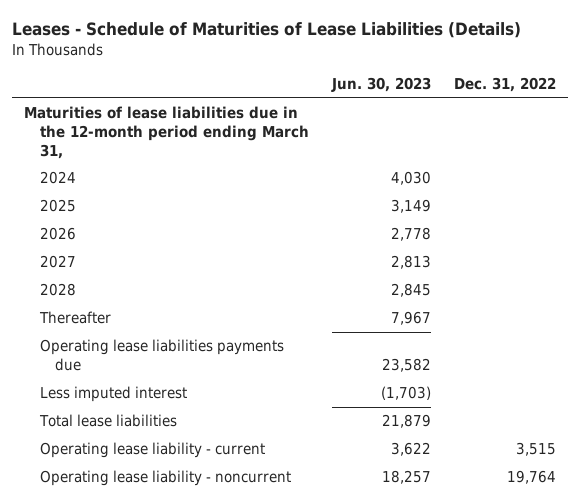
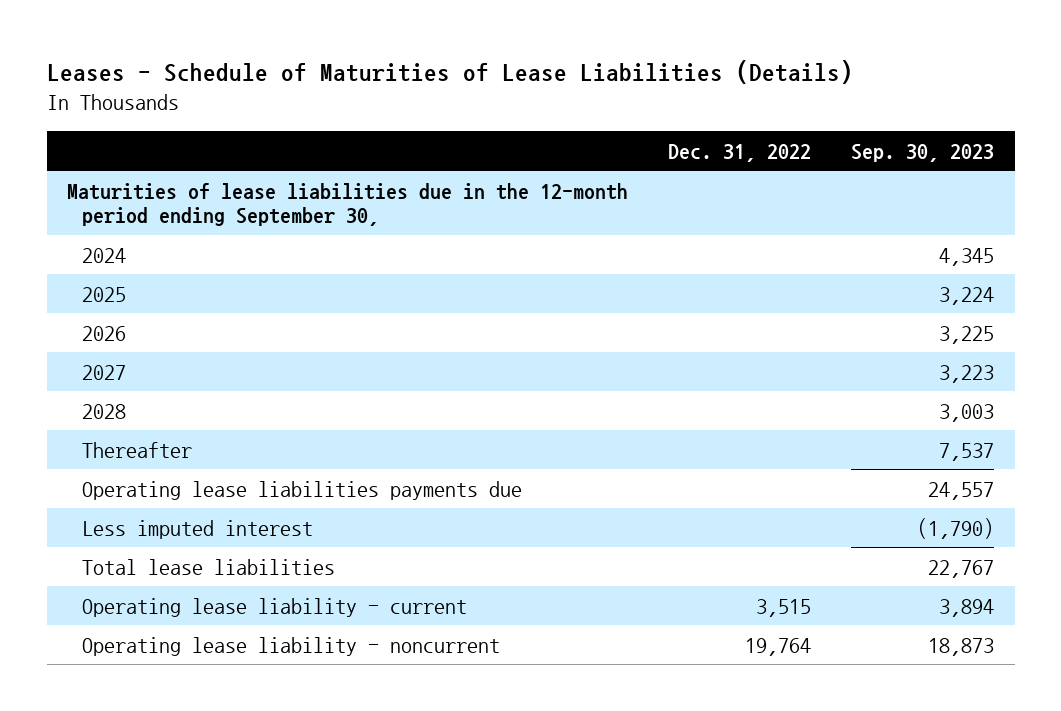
[330,77,431,93] Jun. 30, 2023 -> none
none -> [851,143,995,162] Sep. 30, 2023
[23,106,309,159] Maturities of lease liabilities due in the 12-month period ending March 31, -> [67,182,629,227] Maturities of lease liabilities due in the 12-month period ending September 30,

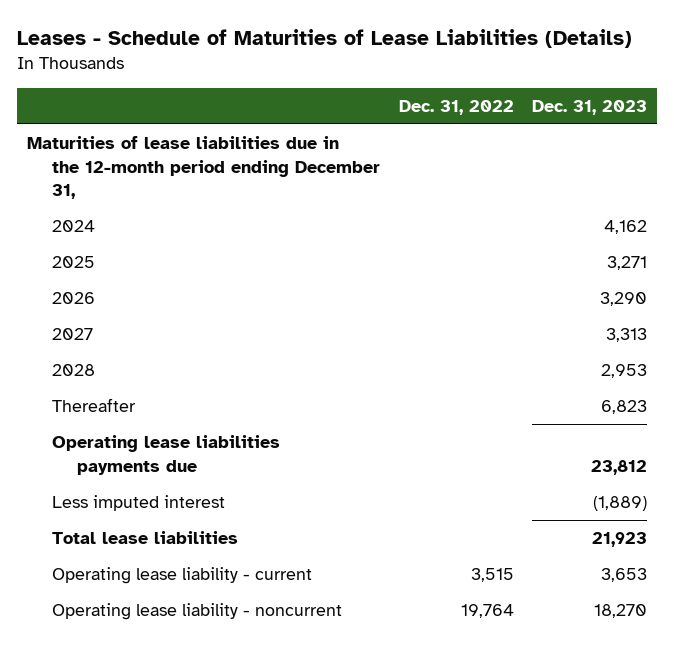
[851,143,995,162] Sep. 30, 2023 -> none
none -> [532,99,648,115] Dec. 31, 2023
[67,182,629,227] Maturities of lease liabilities due in the 12-month period ending September 30, -> [26,136,380,200] Maturities of lease liabilities due in the 12-month period ending December 31,

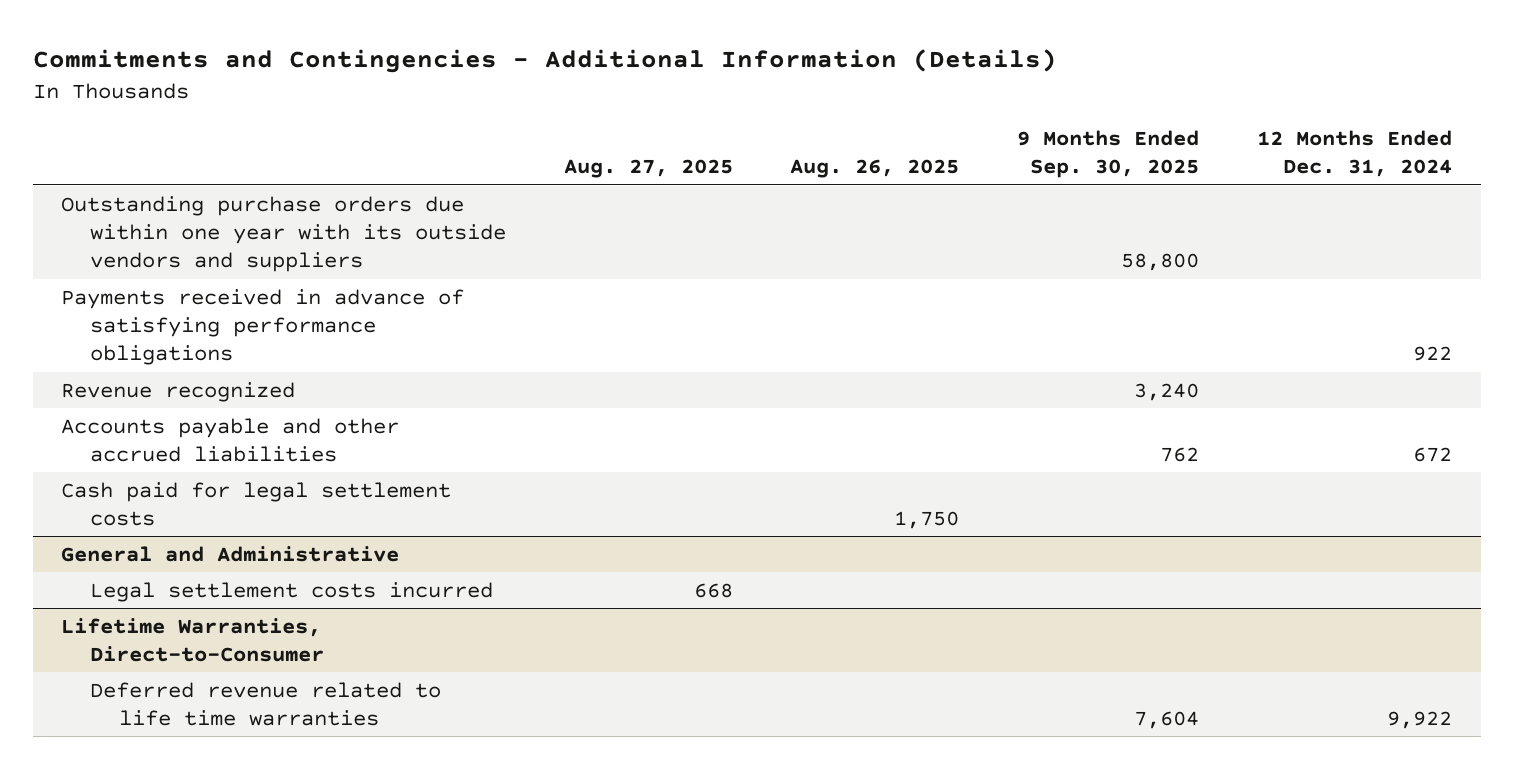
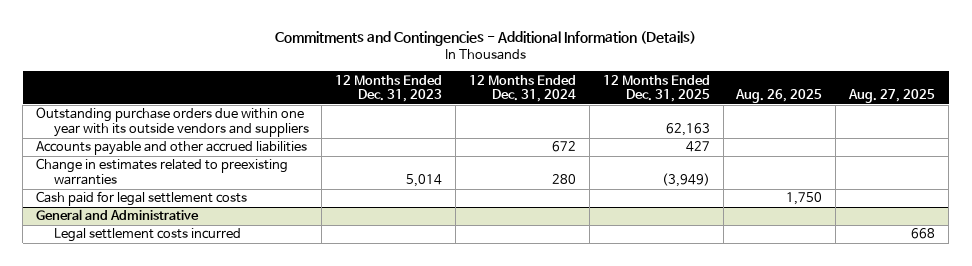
[1017,129,1200,179] 9 Months Ended Sep. 30, 2025 -> none
none -> [335,74,443,103] 12 Months Ended Dec. 31, 2023
none -> [602,74,710,103] 12 Months Ended Dec. 31, 2025
[61,288,465,366] Payments received in advance of satisfying performance obligations -> none
[61,381,296,402] Revenue recognized -> none
none -> [36,158,289,186] Change in estimates related to preexisting warranties
[61,617,325,662] Lifetime Warranties, Direct-to-Consumer -> none
[90,681,442,726] Deferred revenue related to life time warranties -> none

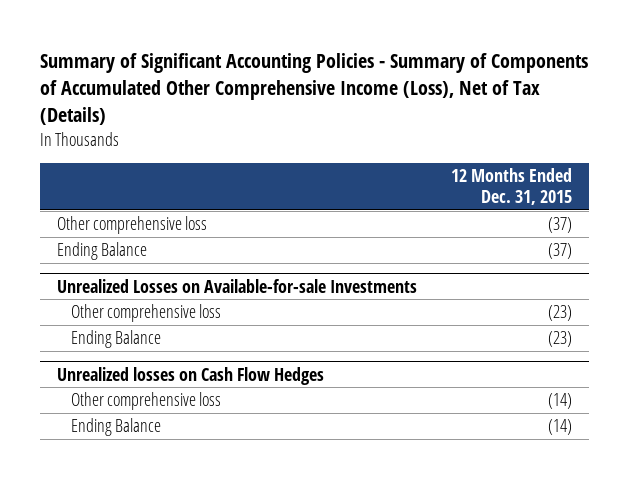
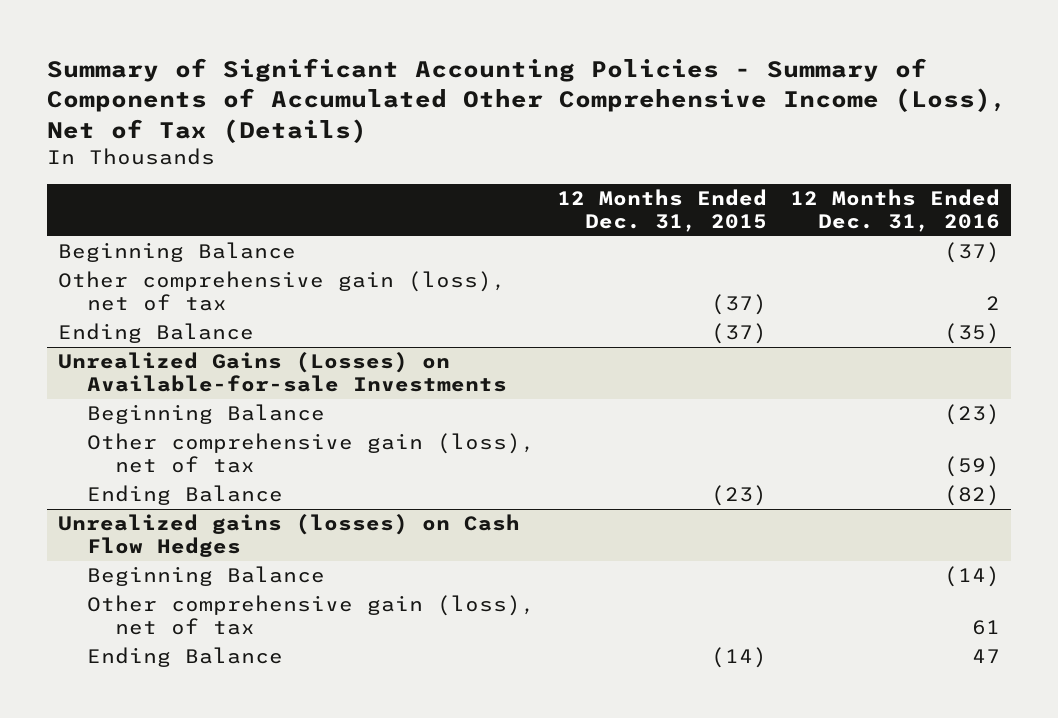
none -> [789,189,1000,232] 12 Months Ended Dec. 31, 2016
[57,216,208,235] Other comprehensive loss -> none
none -> [58,242,297,263] Beginning Balance
none -> [58,271,507,312] Other comprehensive gain (loss), net of tax
[71,304,222,323] Other comprehensive loss -> none
[57,278,418,293] Unrealized Losses on Available-for-sale Investments -> [58,352,507,393] Unrealized Gains (Losses) on Available-for-sale Investments
none -> [86,404,325,425] Beginning Balance
none -> [86,433,535,474] Other comprehensive gain (loss), net of tax
[71,392,222,411] Other comprehensive loss -> none
[57,366,325,385] Unrealized losses on Cash Flow Hedges -> [58,514,521,558] Unrealized gains (losses) on Cash Flow Hedges
none -> [86,566,325,587] Beginning Balance
none -> [86,595,535,636] Other comprehensive gain (loss), net of tax

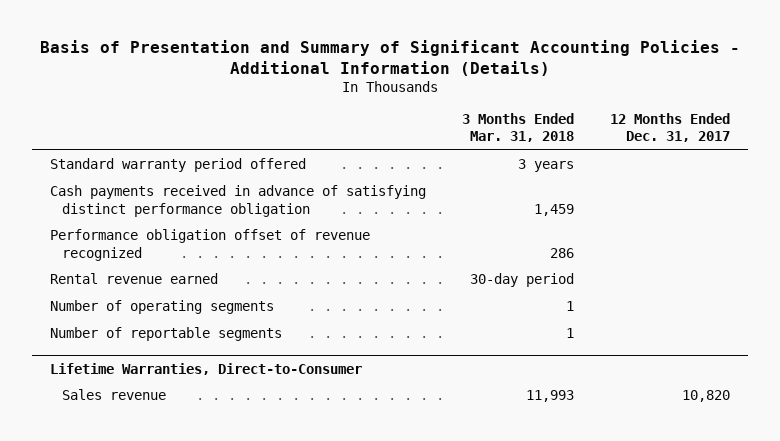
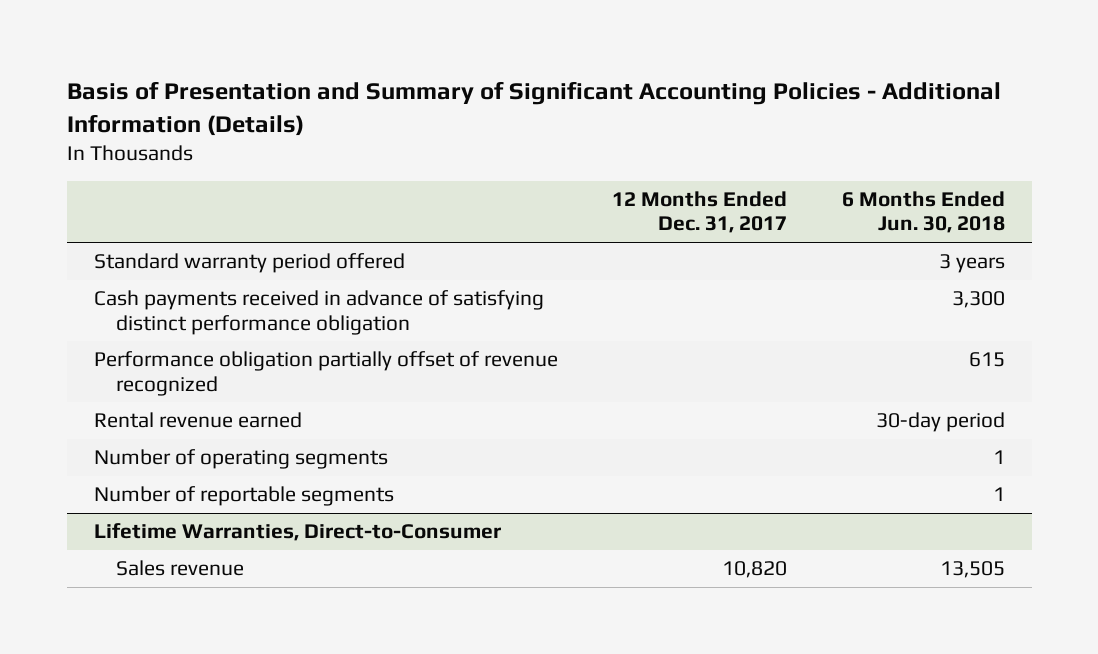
[461,112,574,143] 3 Months Ended Mar. 31, 2018 -> none
none -> [841,191,1005,234] 6 Months Ended Jun. 30, 2018
[49,229,370,261] Performance obligation offset of revenue recognized -> [93,351,558,396] Performance obligation partially offset of revenue recognized

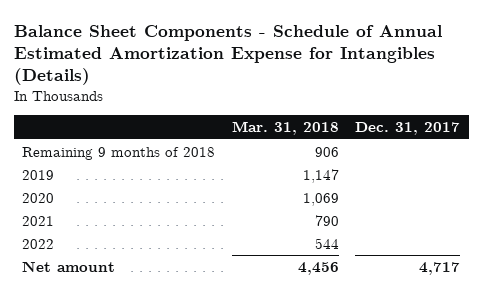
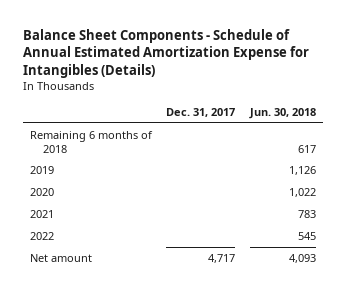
[231,120,339,135] Mar. 31, 2018 -> none
none -> [248,107,316,119] Jun. 30, 2018
[22,146,216,160] Remaining 9 months of 2018 -> [29,130,153,153] Remaining 6 months of 2018

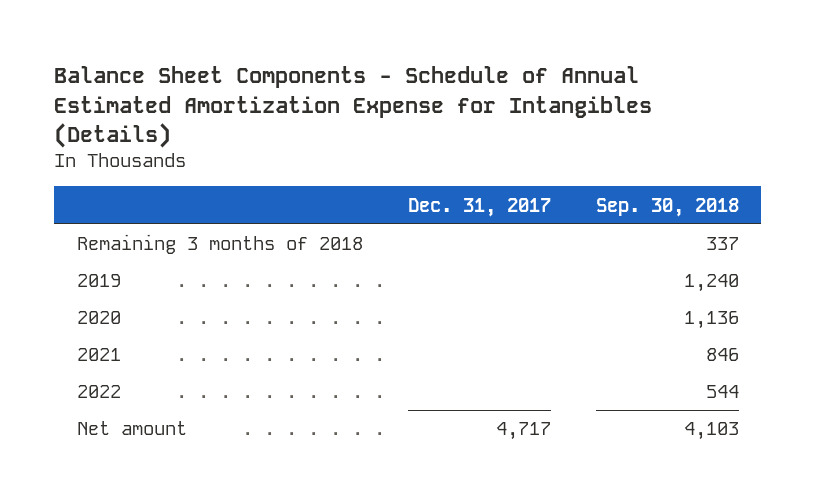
[248,107,316,119] Jun. 30, 2018 -> none
none -> [595,197,739,217] Sep. 30, 2018
[29,130,153,153] Remaining 6 months of 2018 -> [76,234,363,255] Remaining 3 months of 2018

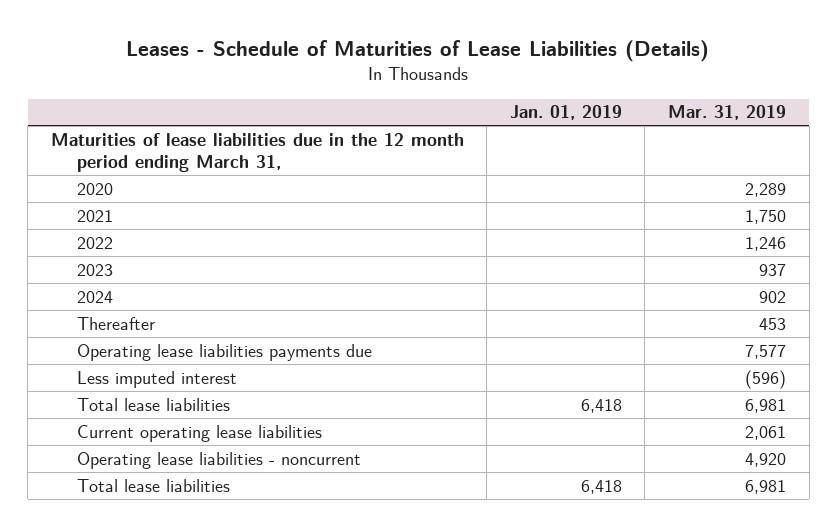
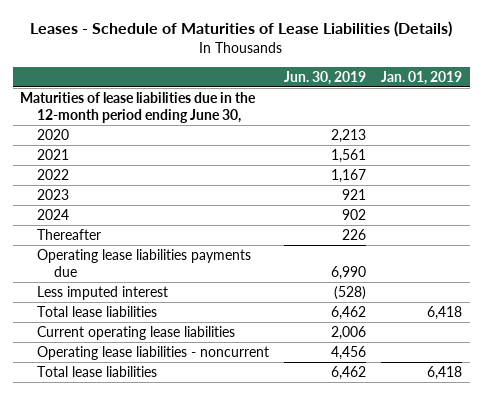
[667,105,786,121] Mar. 31, 2019 -> none
none -> [284,70,367,85] Jun. 30, 2019
[50,132,464,172] Maturities of lease liabilities due in the 12 month period ending March 31, -> [20,92,257,123] Maturities of lease liabilities due in the 12-month period ending June 30,

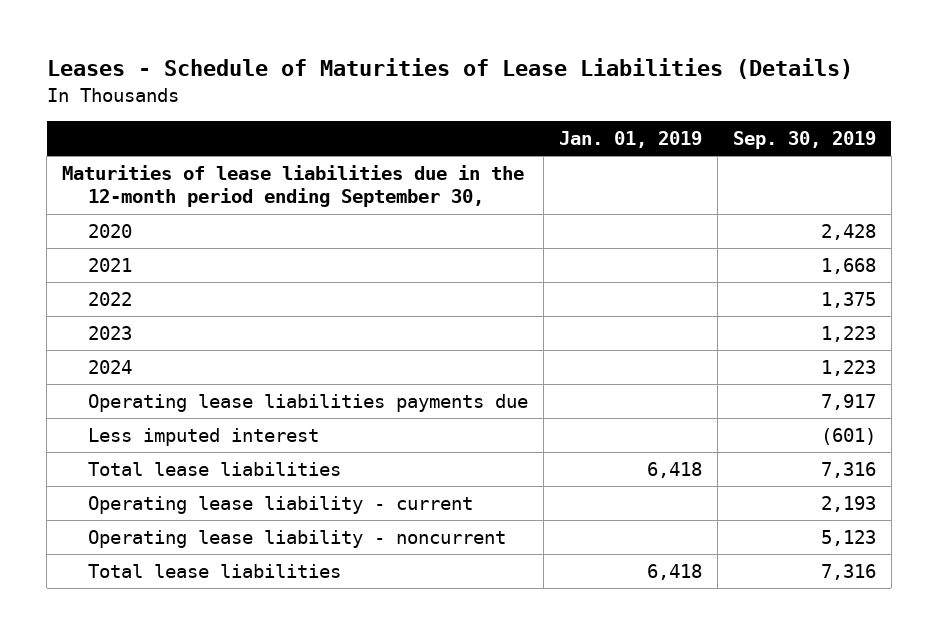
[284,70,367,85] Jun. 30, 2019 -> none
none -> [732,130,876,149] Sep. 30, 2019
[20,92,257,123] Maturities of lease liabilities due in the 12-month period ending June 30, -> [62,165,525,208] Maturities of lease liabilities due in the 12-month period ending September 30,
[37,229,102,241] Thereafter -> none
[37,326,236,341] Current operating lease liabilities -> [87,496,473,515] Operating lease liability - current
[37,346,270,361] Operating lease liabilities - noncurrent -> [87,530,506,549] Operating lease liability - noncurrent

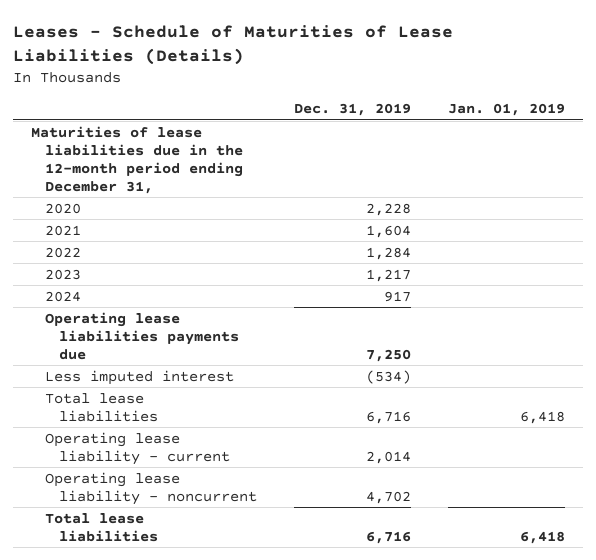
[732,130,876,149] Sep. 30, 2019 -> none
none -> [293,102,411,116] Dec. 31, 2019
[62,165,525,208] Maturities of lease liabilities due in the 12-month period ending September 30, -> [30,125,244,194] Maturities of lease liabilities due in the 12-month period ending December 31,

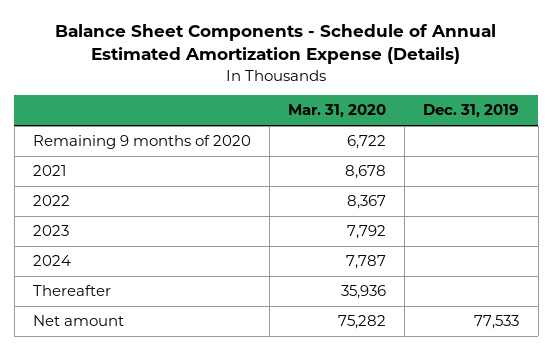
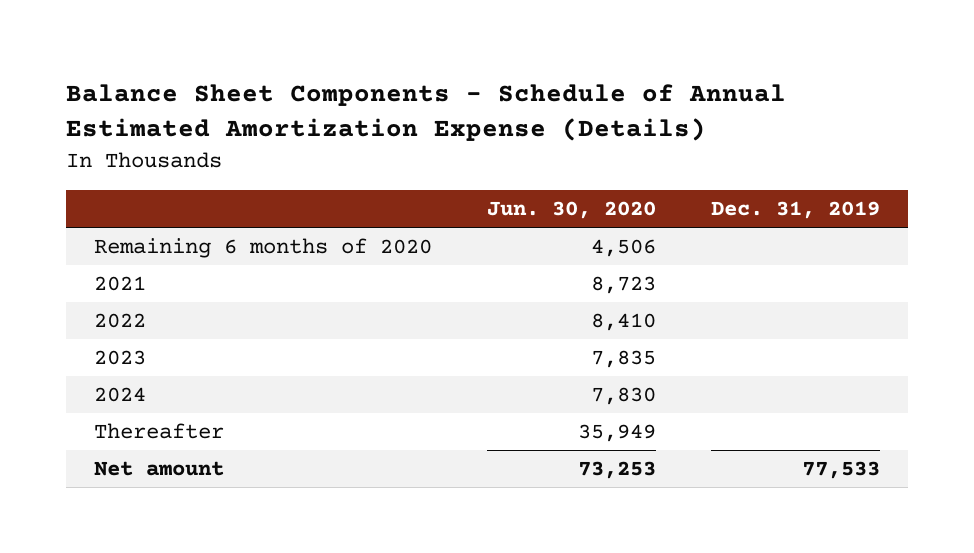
[288,104,387,119] Mar. 31, 2020 -> none
none -> [486,200,656,219] Jun. 30, 2020
[32,135,251,150] Remaining 9 months of 2020 -> [93,238,432,259] Remaining 6 months of 2020

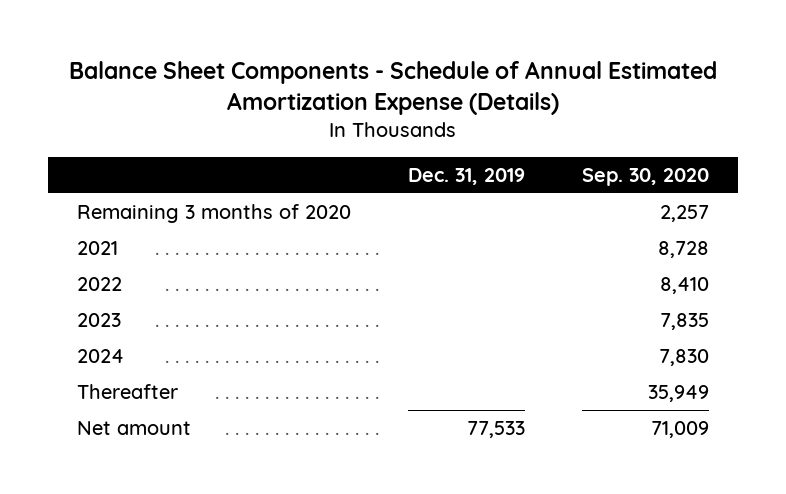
[486,200,656,219] Jun. 30, 2020 -> none
none -> [582,168,710,187] Sep. 30, 2020
[93,238,432,259] Remaining 6 months of 2020 -> [76,203,351,223] Remaining 3 months of 2020

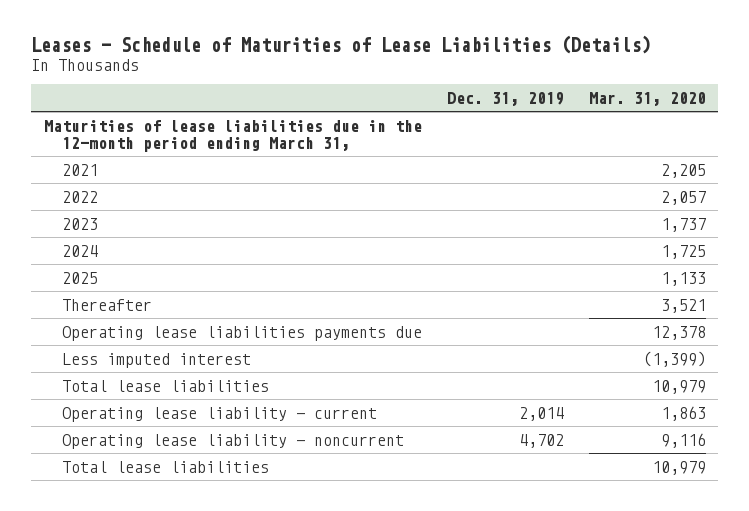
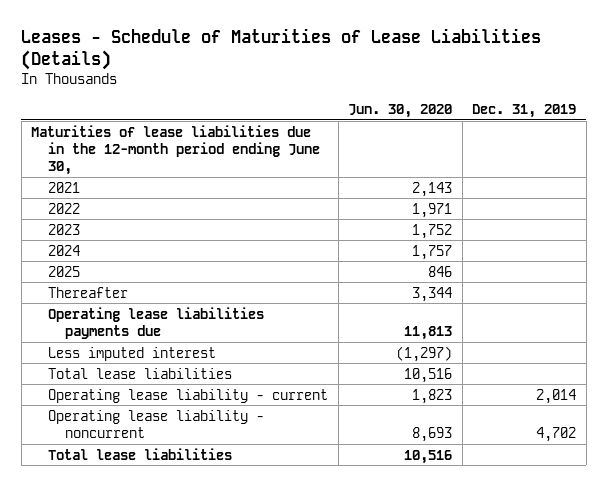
[588,92,706,107] Mar. 31, 2020 -> none
none -> [348,104,453,119] Jun. 30, 2020
[43,119,422,152] Maturities of lease liabilities due in the 12-month period ending March 31, -> [31,124,321,176] Maturities of lease liabilities due in the 12-month period ending June 30,

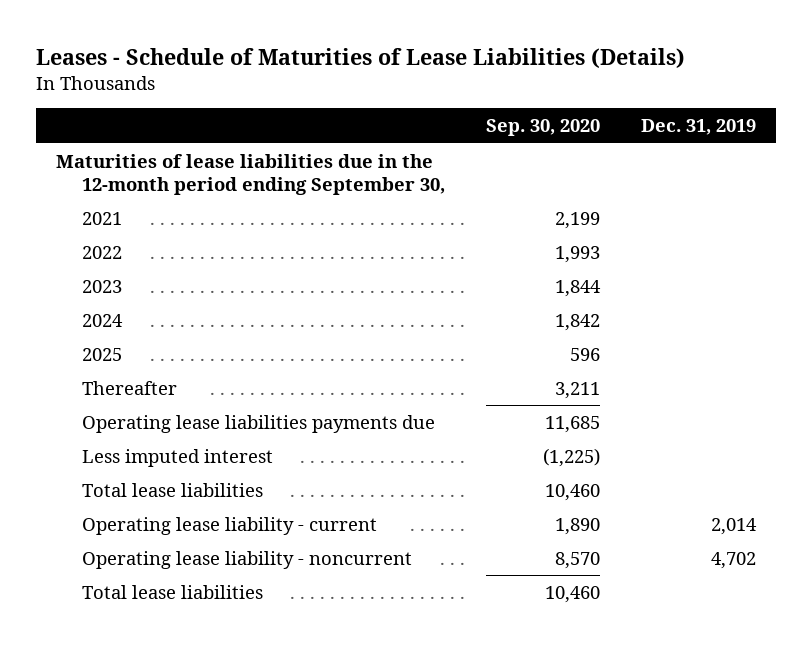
[348,104,453,119] Jun. 30, 2020 -> none
none -> [485,119,600,137] Sep. 30, 2020
[31,124,321,176] Maturities of lease liabilities due in the 12-month period ending June 30, -> [56,153,445,195] Maturities of lease liabilities due in the 12-month period ending September 30,

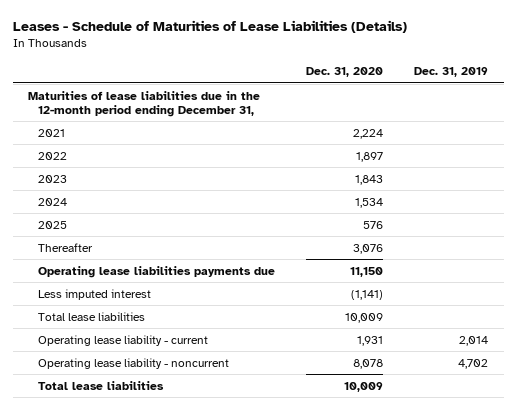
[485,119,600,137] Sep. 30, 2020 -> none
none -> [306,67,384,78] Dec. 31, 2020
[56,153,445,195] Maturities of lease liabilities due in the 12-month period ending September 30, -> [28,90,261,117] Maturities of lease liabilities due in the 12-month period ending December 31,

